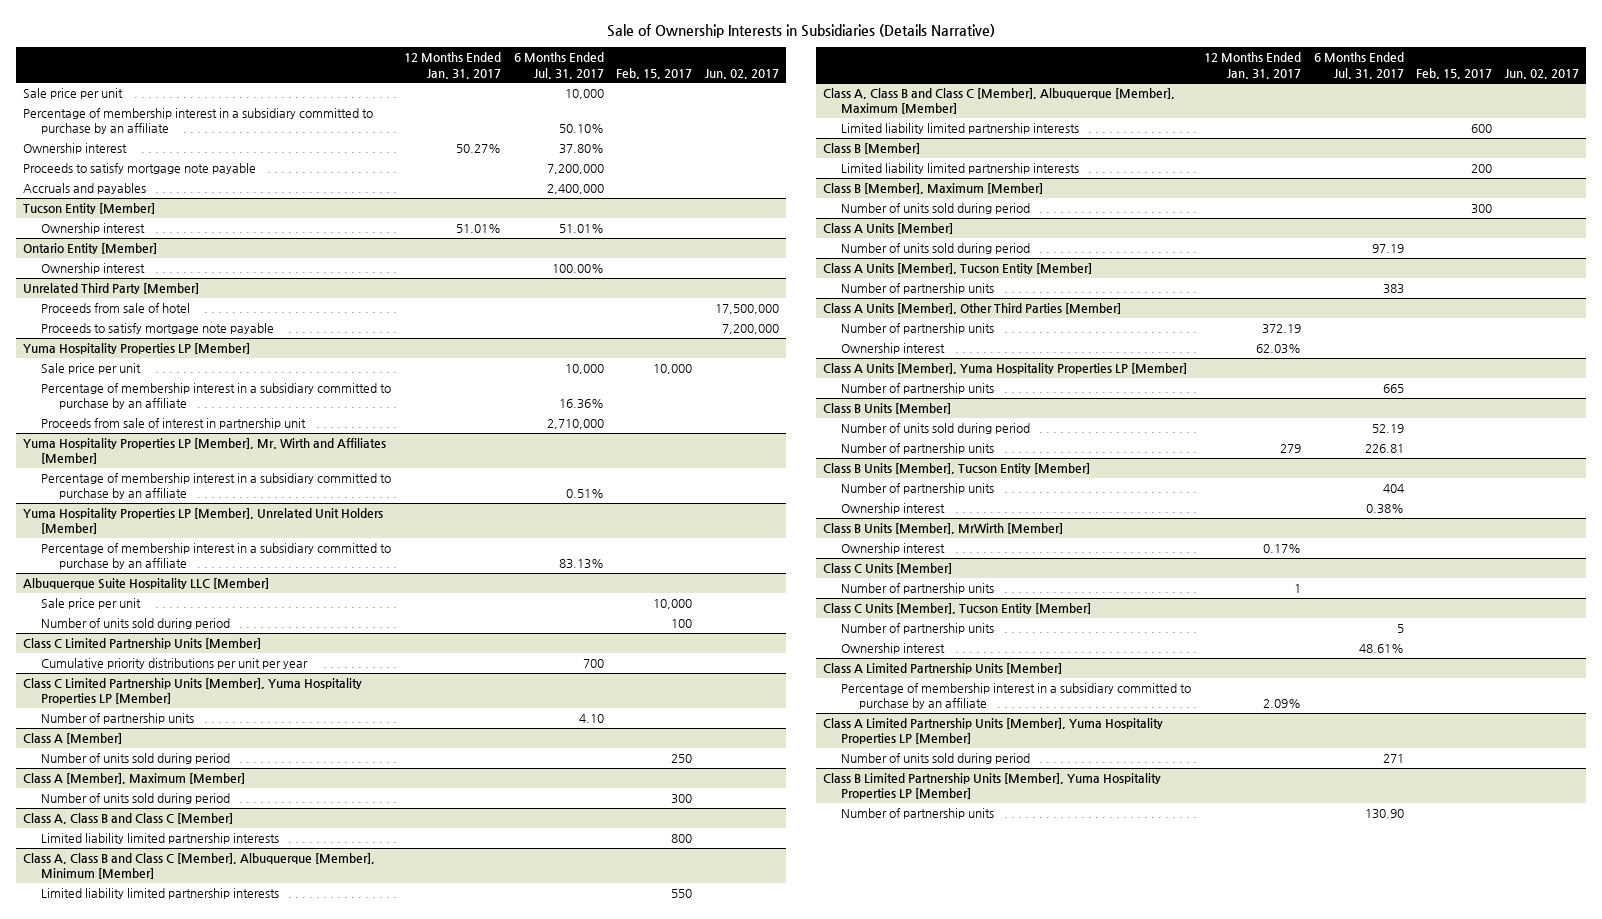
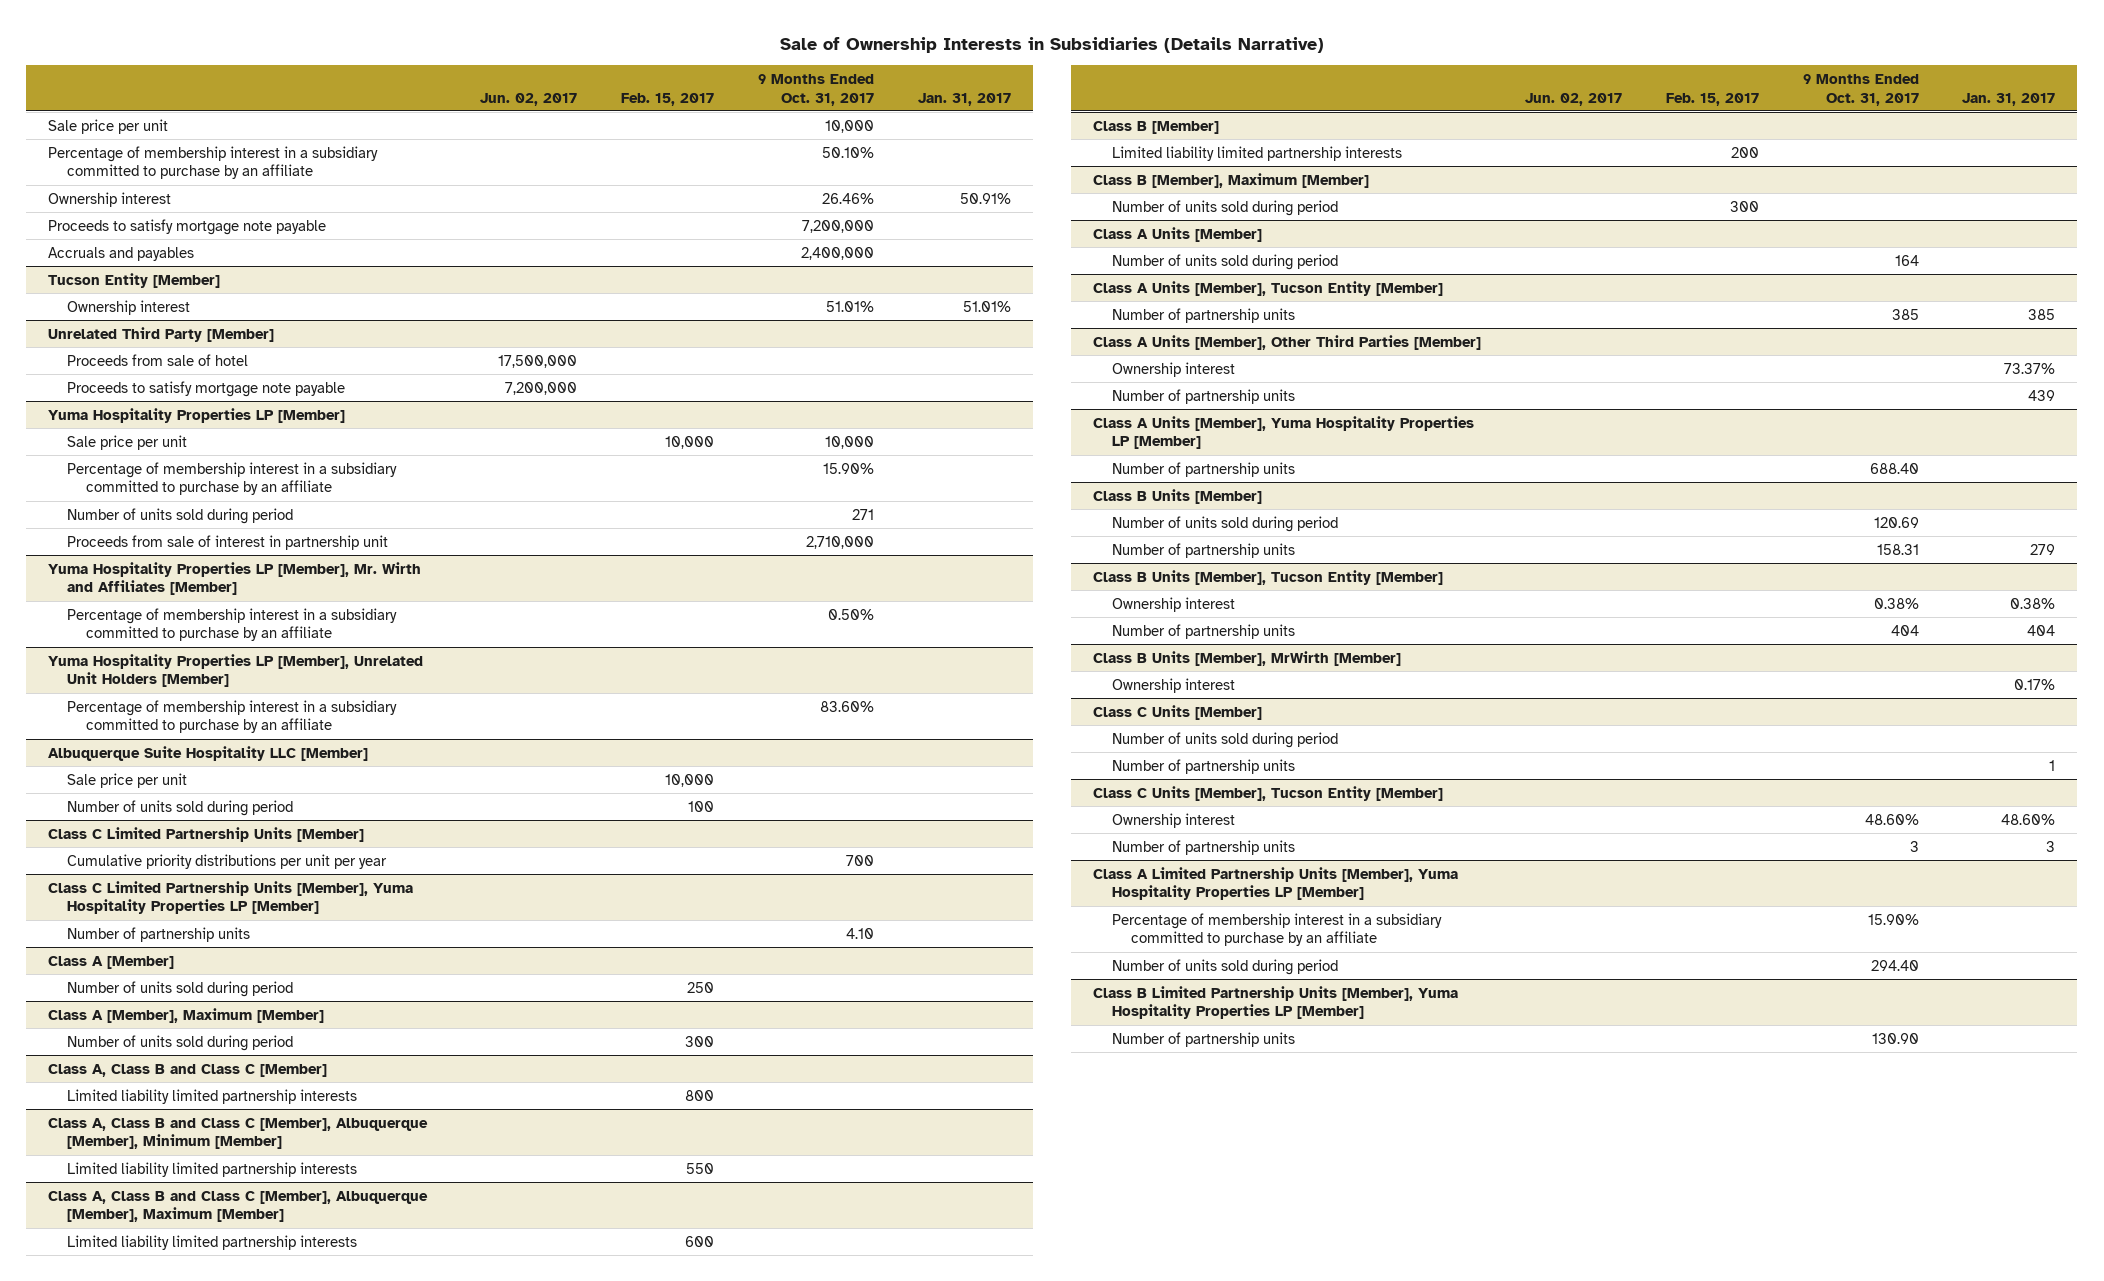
[403,52,501,79] 12 Months Ended Jan. 31, 2017 -> none
[513,52,604,79] 6 Months Ended Jul. 31, 2017 -> none
none -> [757,73,874,106] 9 Months Ended Oct. 31, 2017
none -> [917,92,1011,106] Jan. 31, 2017
[22,243,157,255] Ontario Entity [Member] -> none
[40,263,145,275] Ownership interest -> none
none -> [67,507,294,524] Number of units sold during period
[840,323,994,335] Number of partnership units -> [1111,388,1295,404] Number of partnership units
[840,483,994,495] Number of partnership units -> [1111,623,1295,639] Number of partnership units
none -> [1111,731,1338,748] Number of units sold during period
[822,663,1062,675] Class A Limited Partnership Units [Member] -> none
[840,683,1191,710] Percentage of membership interest in a subsidiary committed to purchase by an affiliate -> none
[840,623,994,635] Number of partnership units -> [1111,839,1295,855] Number of partnership units
none -> [1111,912,1442,947] Percentage of membership interest in a subsidiary committed to purchase by an affiliate

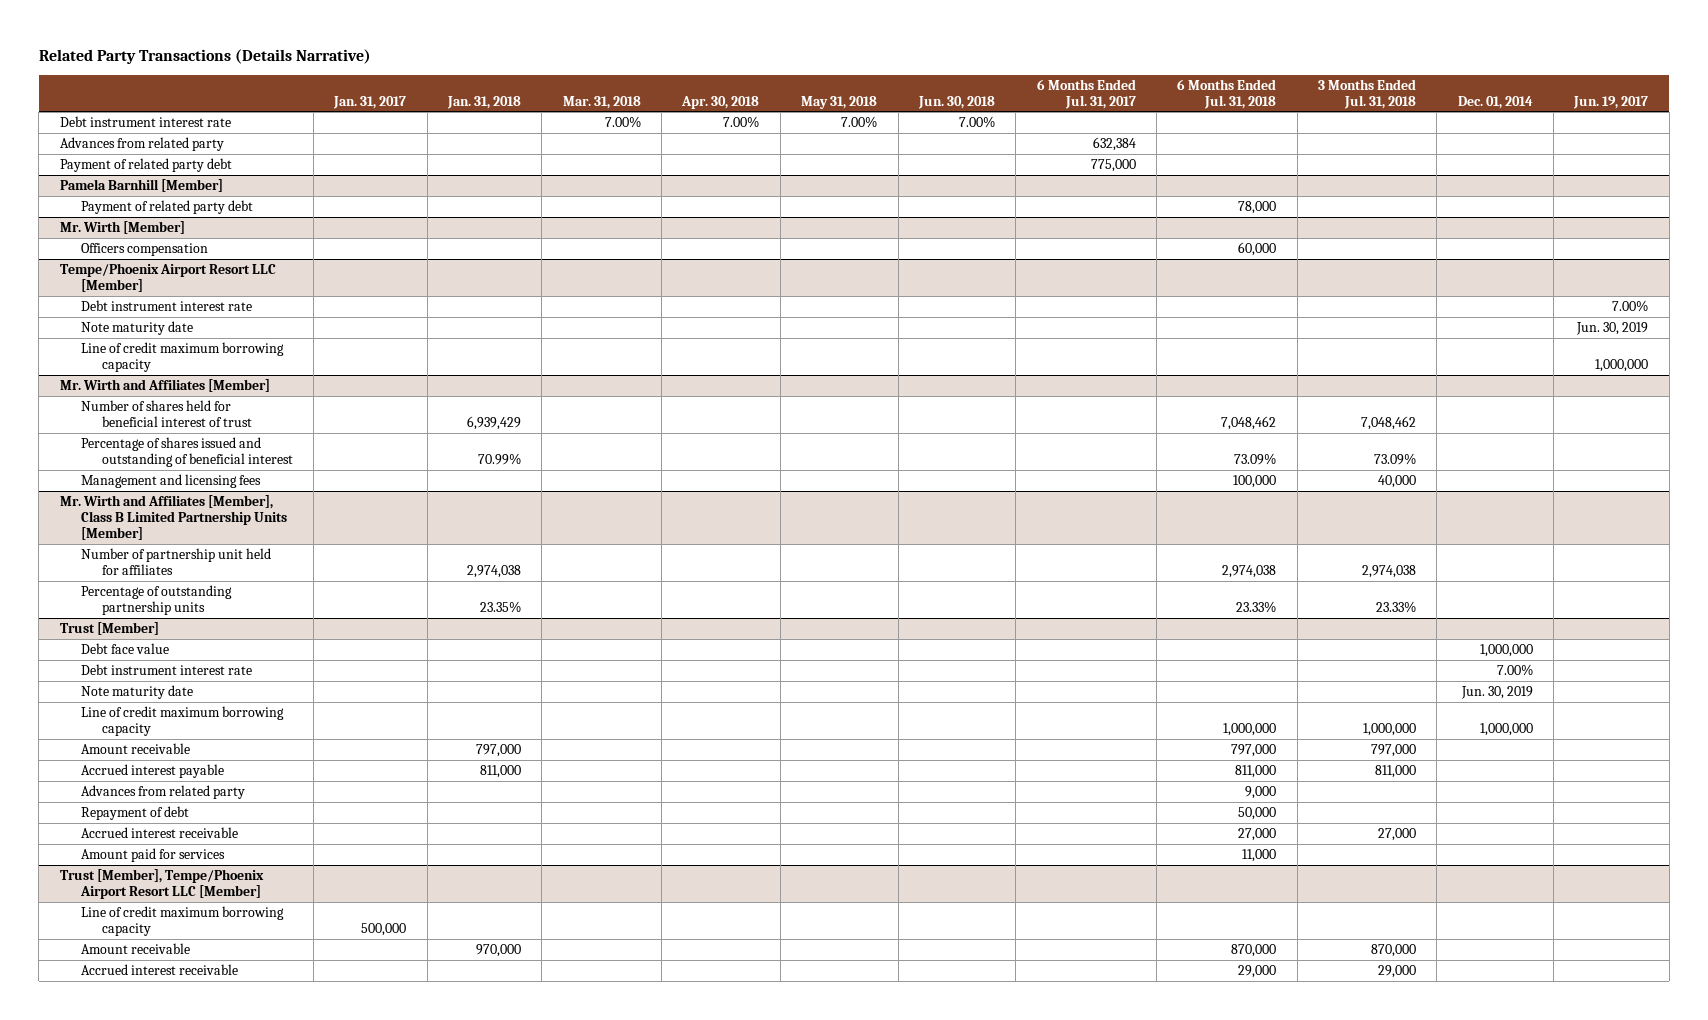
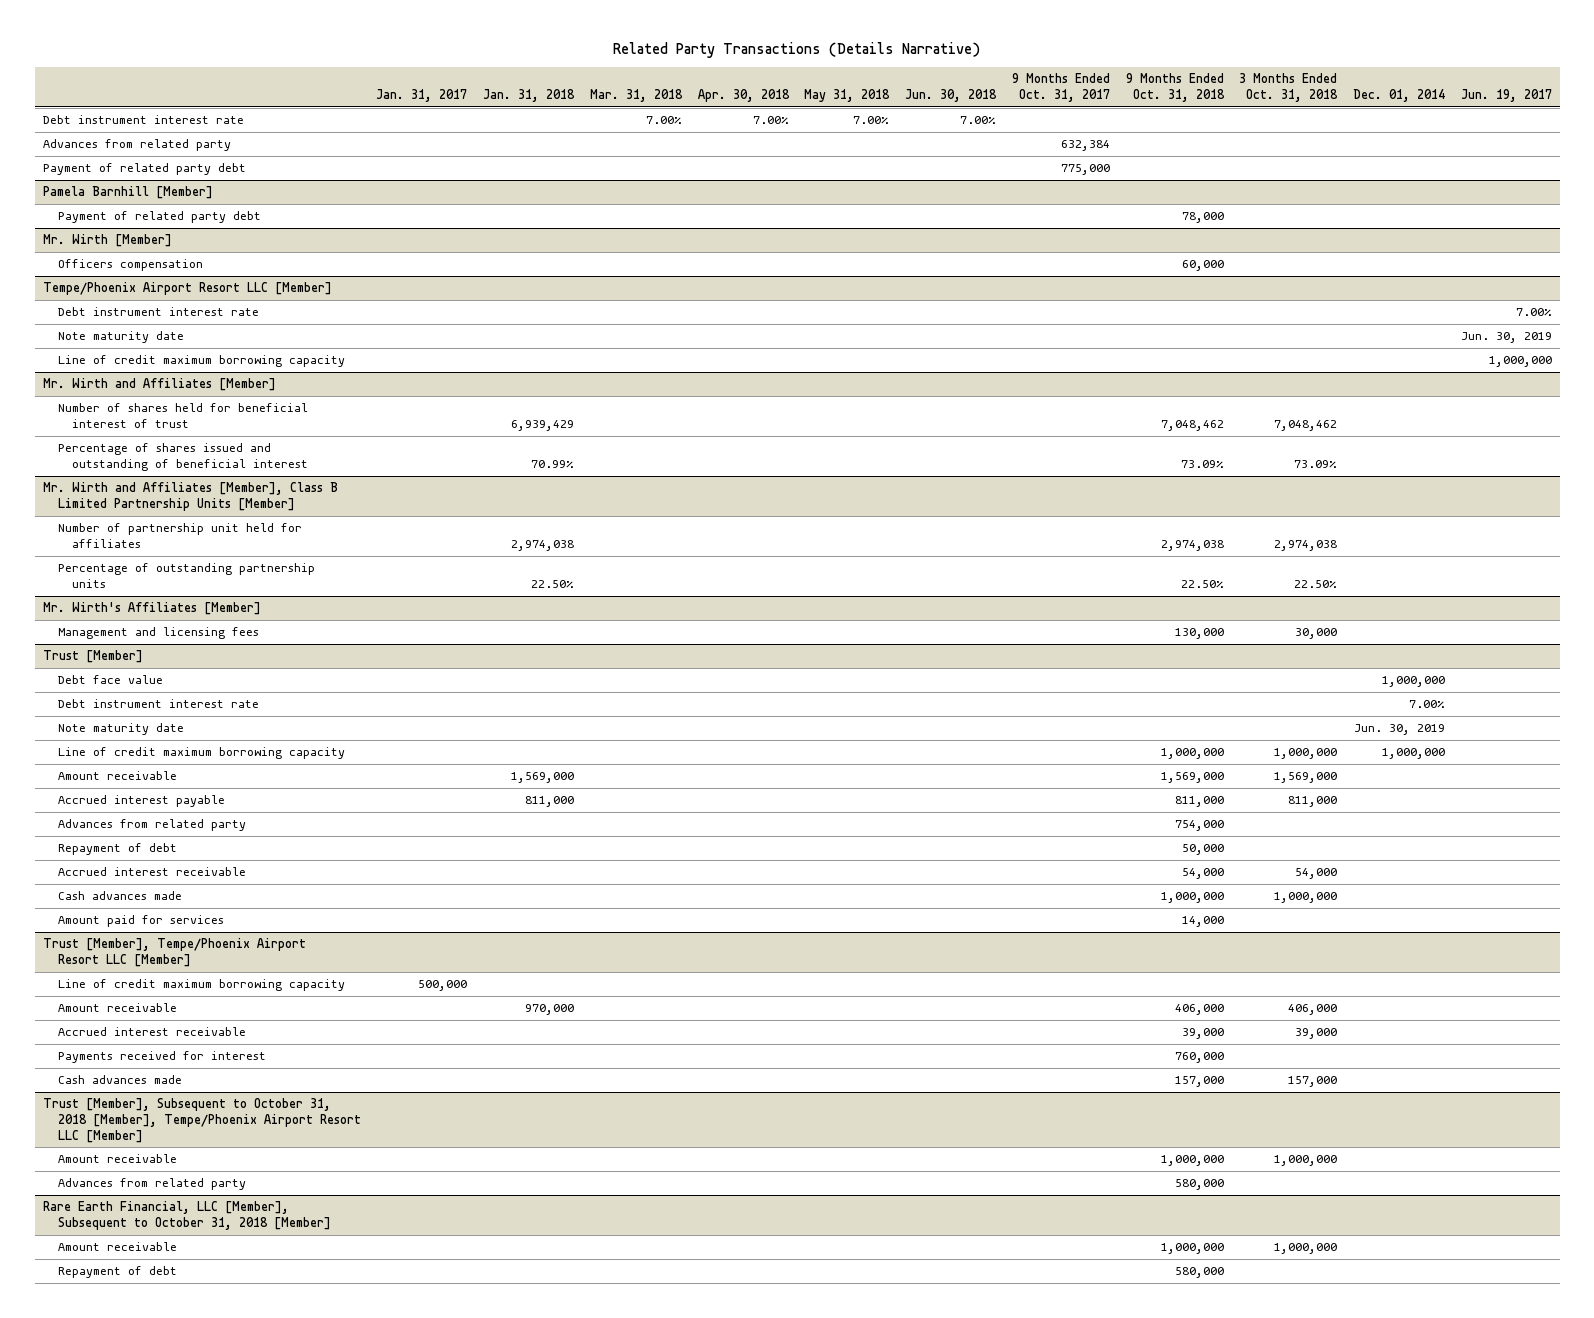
[1036,78,1136,109] 6 Months Ended Jul. 31, 2017 -> none
[1177,78,1277,109] 6 Months Ended Jul. 31, 2018 -> none
[1317,78,1416,109] 3 Months Ended Jul. 31, 2018 -> none
none -> [1011,73,1110,103] 9 Months Ended Oct. 31, 2017
none -> [1125,73,1225,103] 9 Months Ended Oct. 31, 2018
none -> [1239,73,1339,103] 3 Months Ended Oct. 31, 2018
[80,474,261,489] Management and licensing fees -> none
[480,601,522,614] 23.35% -> [531,580,575,589] 22.50%
none -> [42,602,261,616] Mr. Wirth's Affiliates [Member]
none -> [57,627,259,640] Management and licensing fees
[476,744,522,758] 797,000 -> [511,772,575,784] 1,569,000
none -> [57,891,182,901] Cash advances made
none -> [57,1051,266,1064] Payments received for interest
none -> [57,1075,182,1085] Cash advances made
none -> [42,1098,361,1144] Trust [Member], Subsequent to October 31, 2018 [Member], Tempe/Phoenix Airport Resort LLC [Member]
none -> [57,1154,177,1164] Amount receivable
none -> [57,1178,246,1191] Advances from related party
none -> [42,1201,331,1231] Rare Earth Financial, LLC [Member], Subsequent to October 31, 2018 [Member]
none -> [57,1242,177,1252] Amount receivable
none -> [57,1266,177,1279] Repayment of debt

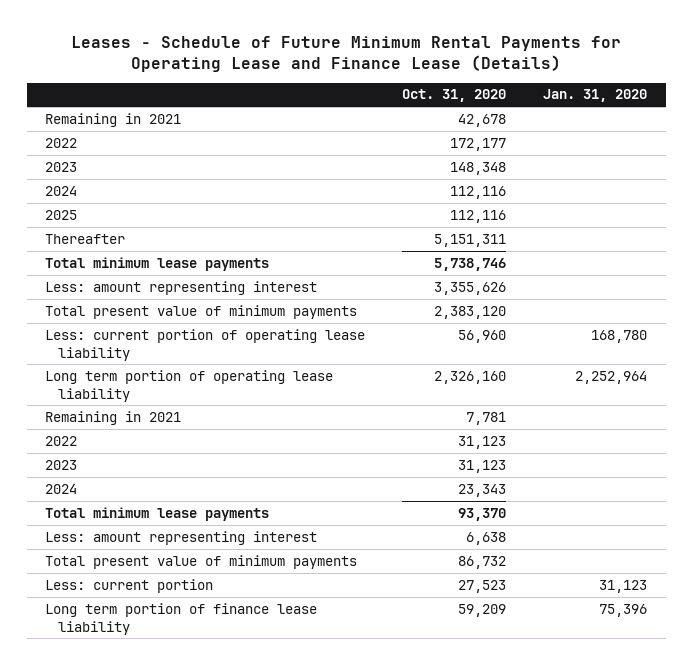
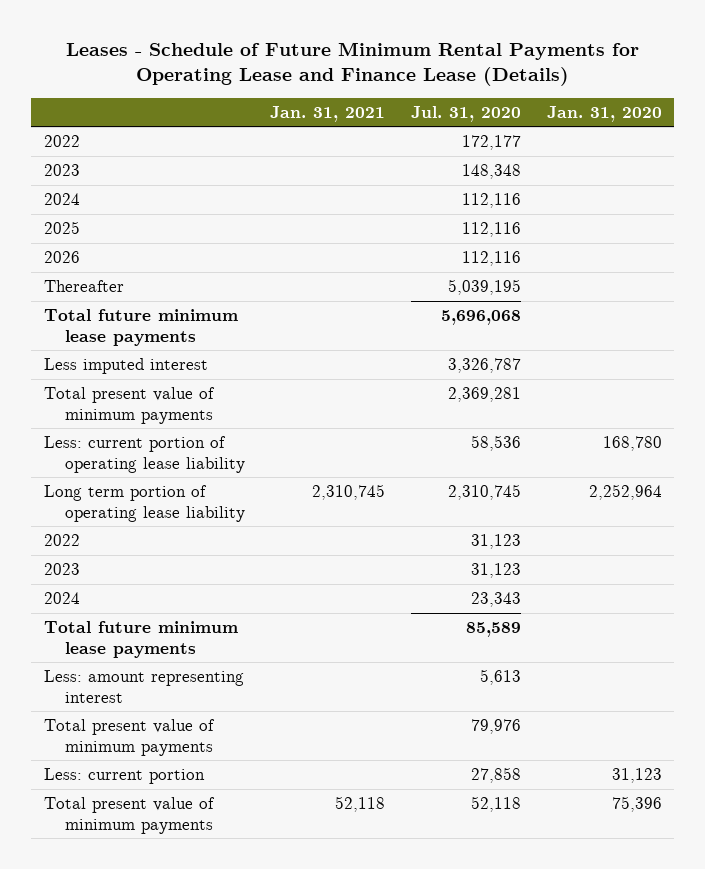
[402,89,507,103] Oct. 31, 2020 -> none
none -> [270,105,386,122] Jan. 31, 2021
none -> [410,105,521,122] Jul. 31, 2020
[45,112,182,127] Remaining in 2021 -> none
none -> [43,250,80,263] 2026
[45,256,270,271] Total minimum lease payments -> [43,308,238,346] Total future minimum lease payments
[45,280,318,295] Less: amount representing interest -> [43,357,208,374] Less imputed interest
[45,410,182,425] Remaining in 2021 -> none
[45,506,270,521] Total minimum lease payments -> [43,620,238,658] Total future minimum lease payments
[45,602,318,635] Long term portion of finance lease liability -> [43,796,215,834] Total present value of minimum payments

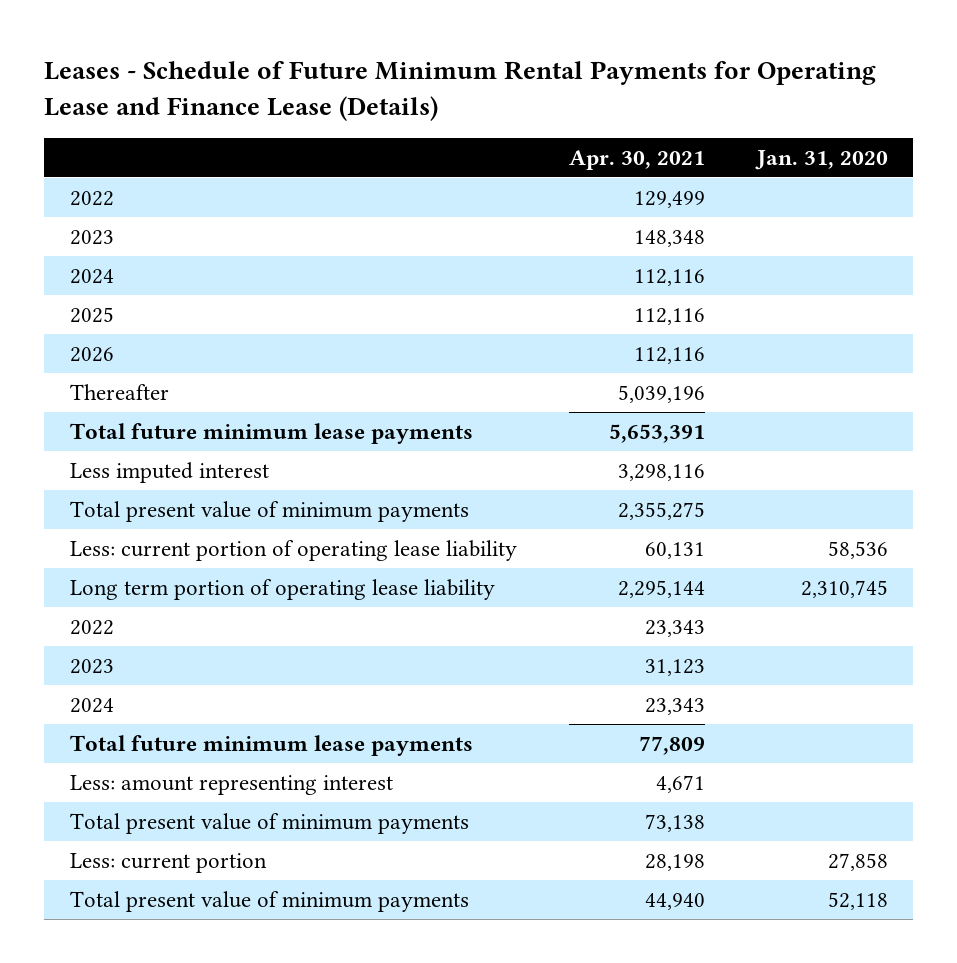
[270,105,386,122] Jan. 31, 2021 -> none
[410,105,521,122] Jul. 31, 2020 -> none
none -> [568,149,705,170] Apr. 30, 2021
[602,435,662,451] 168,780 -> [827,540,888,559] 58,536
[588,483,662,500] 2,252,964 -> [800,579,888,598] 2,310,745
[611,767,662,783] 31,123 -> [827,852,888,871] 27,858
[611,795,662,812] 75,396 -> [827,891,888,910] 52,118

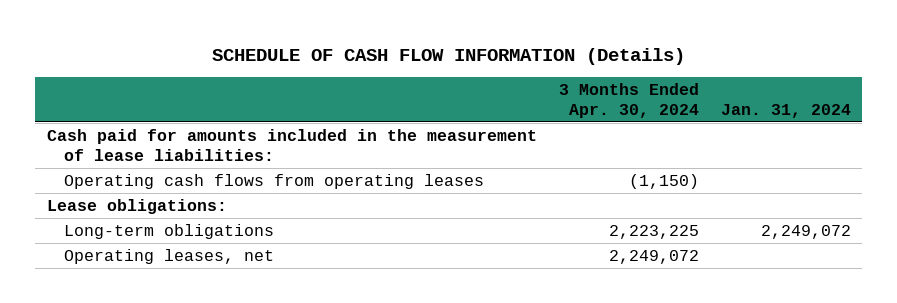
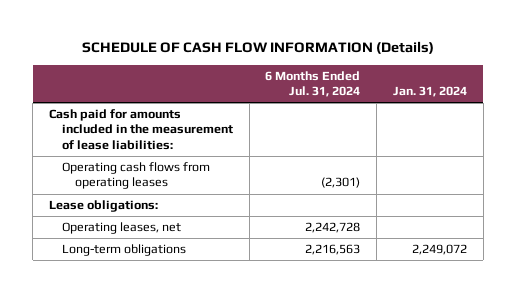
[558,82,699,118] 3 Months Ended Apr. 30, 2024 -> none
none -> [265,70,361,97] 6 Months Ended Jul. 31, 2024
[63,223,274,239] Long-term obligations -> [62,244,187,257] Long-term obligations

